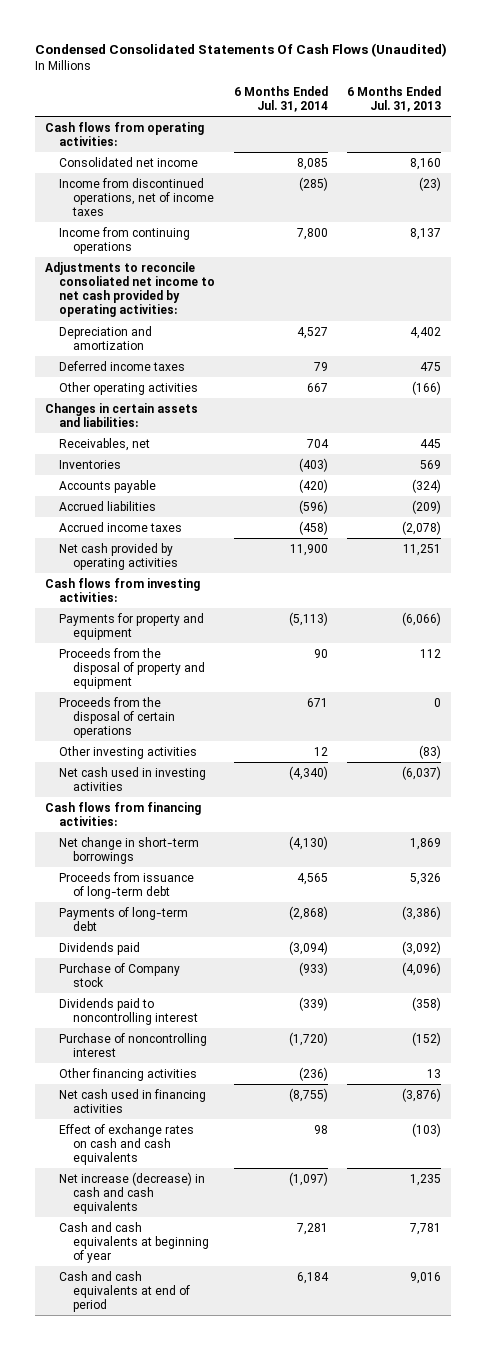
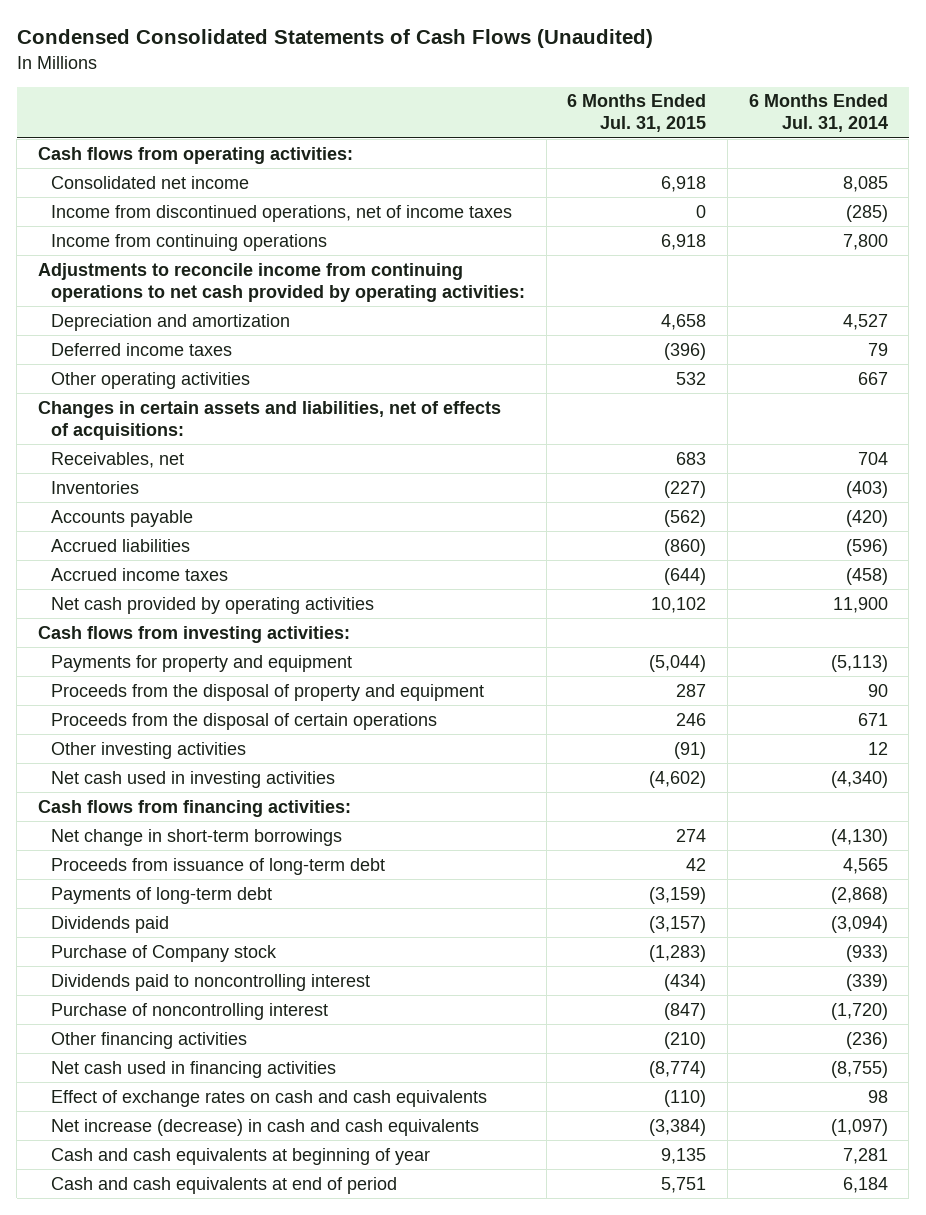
[35,42,448,57] Condensed Consolidated Statements Of Cash Flows (Unaudited) -> [16,29,653,49] Condensed Consolidated Statements of Cash Flows (Unaudited)
[347,86,442,113] 6 Months Ended Jul. 31, 2013 -> none
none -> [567,94,707,133] 6 Months Ended Jul. 31, 2015
[44,261,215,318] Adjustments to reconcile consoliated net income to net cash provided by operating activities: -> [37,262,525,302] Adjustments to reconcile income from continuing operations to net cash provided by operating activities:
[44,402,198,427] Changes in certain assets and liabilities: -> [37,400,501,440] Changes in certain assets and liabilities, net of effects of acquisitions:

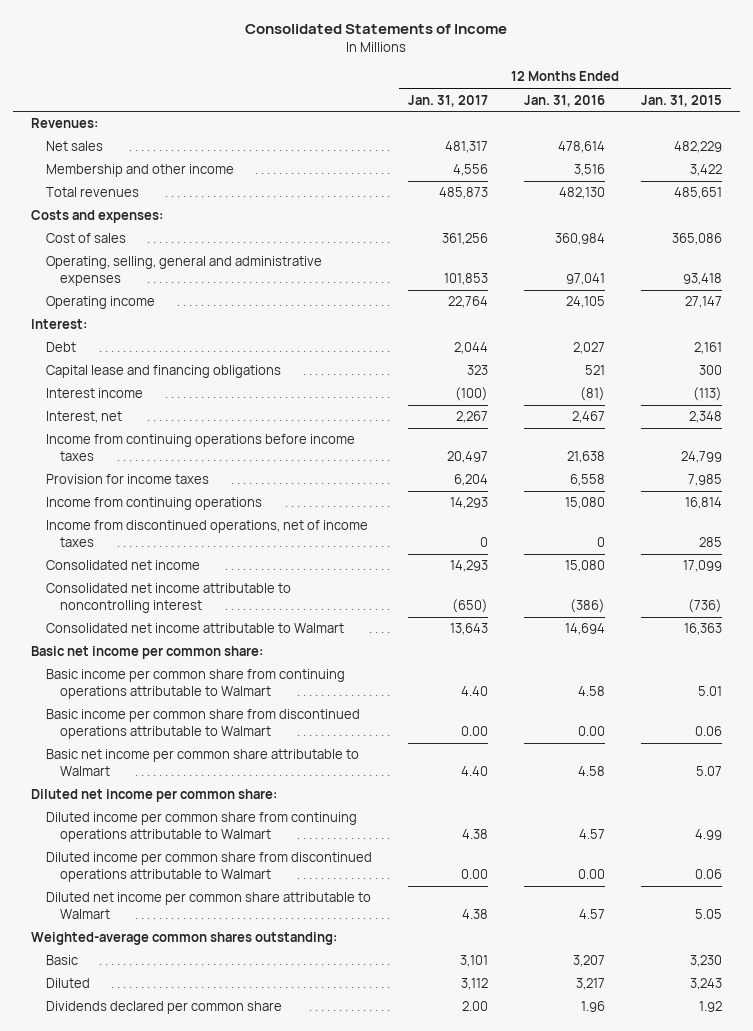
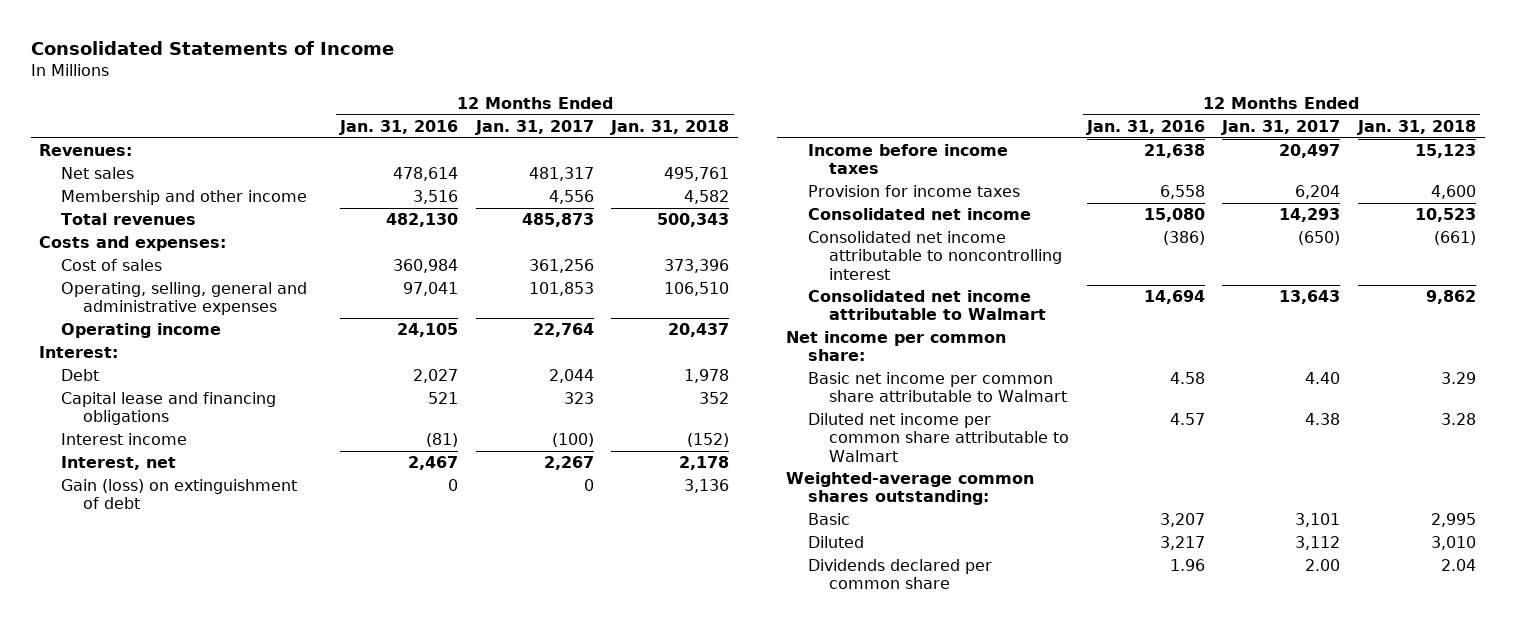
[640,94,722,107] Jan. 31, 2015 -> none
none -> [610,120,730,136] Jan. 31, 2018
none -> [61,479,298,510] Gain (loss) on extinguishment of debt
[45,434,355,461] Income from continuing operations before income taxes -> [807,144,1008,175] Income before income taxes
[45,497,262,511] Income from continuing operations -> none
[45,520,368,547] Income from discontinued operations, net of income taxes -> none
[45,669,345,699] Basic income per common share from continuing operations attributable to Walmart -> none
[45,709,360,739] Basic income per common share from discontinued operations attributable to Walmart -> none
[31,646,264,660] Basic net income per common share: -> [785,331,1006,362] Net income per common share:
[31,789,278,803] Diluted net income per common share: -> none
[45,812,357,842] Diluted income per common share from continuing operations attributable to Walmart -> none
[45,852,372,882] Diluted income per common share from discontinued operations attributable to Walmart -> none

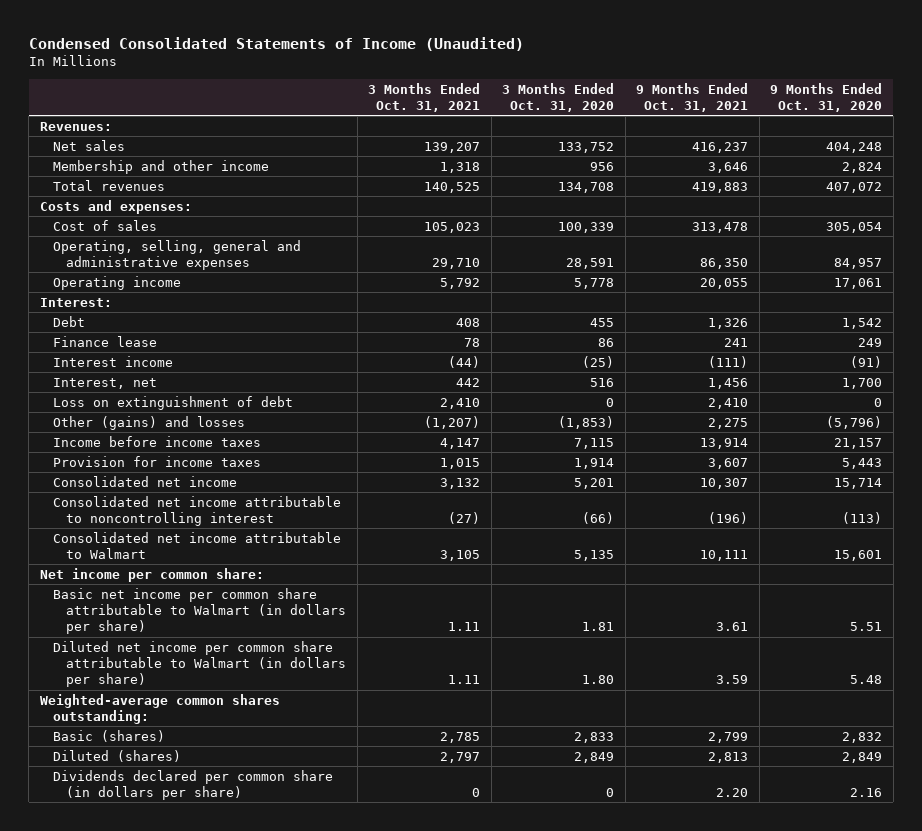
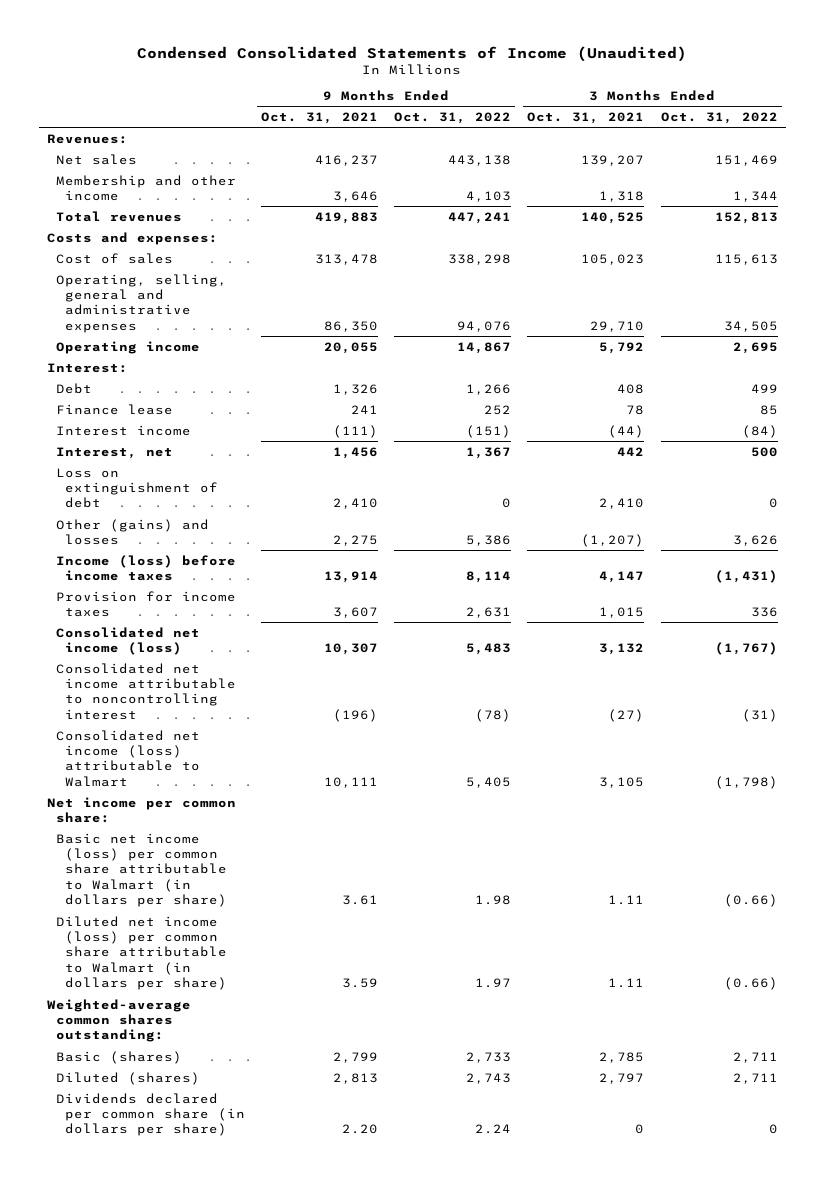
[502,82,615,113] 3 Months Ended Oct. 31, 2020 -> none
[770,82,883,113] 9 Months Ended Oct. 31, 2020 -> none
none -> [394,112,512,125] Oct. 31, 2022
none -> [660,112,778,125] Oct. 31, 2022
[53,435,262,447] Income before income taxes -> [55,554,236,582] Income (loss) before income taxes
[53,475,238,487] Consolidated net income -> [55,626,200,656] Consolidated net income (loss)
[53,531,342,560] Consolidated net income attributable to Walmart -> [55,729,200,787] Consolidated net income (loss) attributable to Walmart
[53,587,347,635] Basic net income per common share attributable to Walmart (in dollars per share) -> [55,832,227,908] Basic net income (loss) per common share attributable to Walmart (in dollars per share)
[53,640,347,688] Diluted net income per common share attributable to Walmart (in dollars per share) -> [55,915,227,991] Diluted net income (loss) per common share attributable to Walmart (in dollars per share)

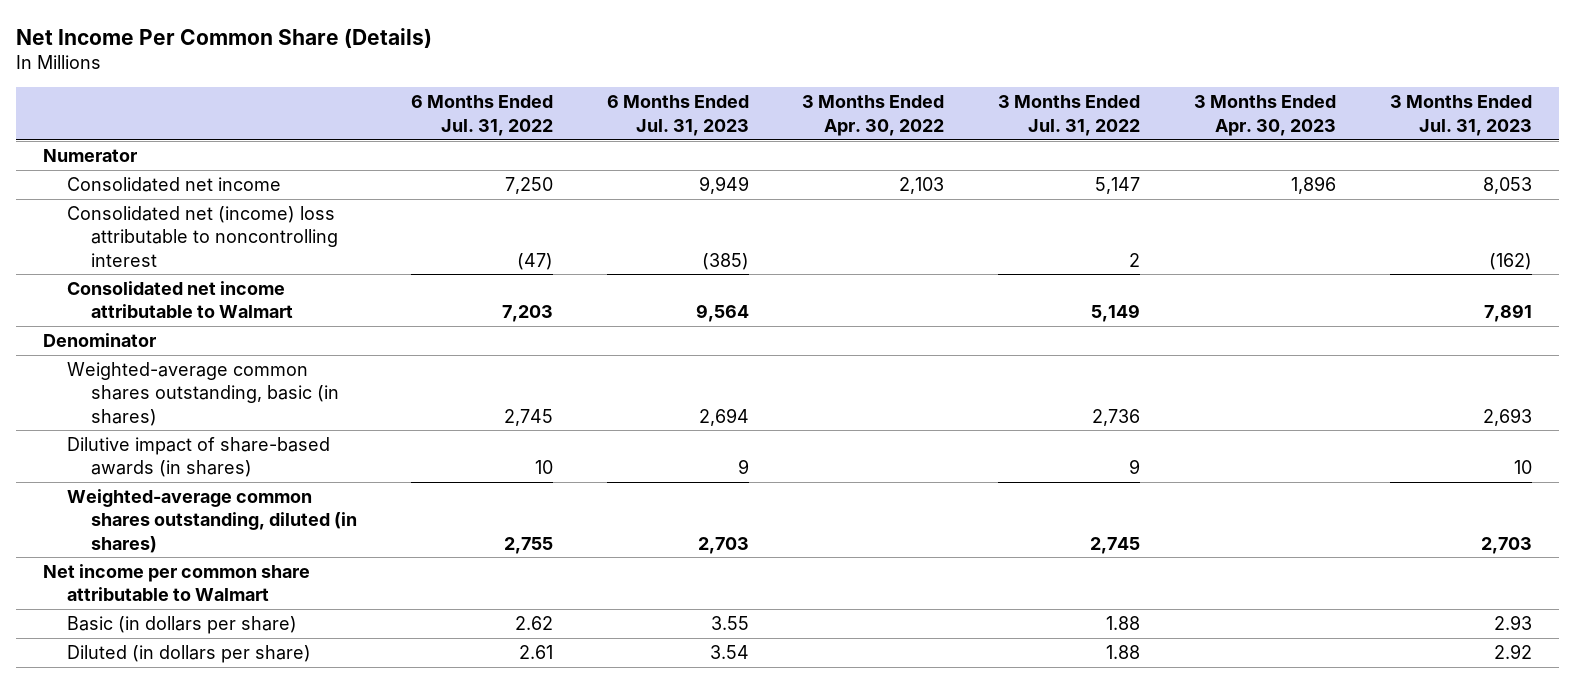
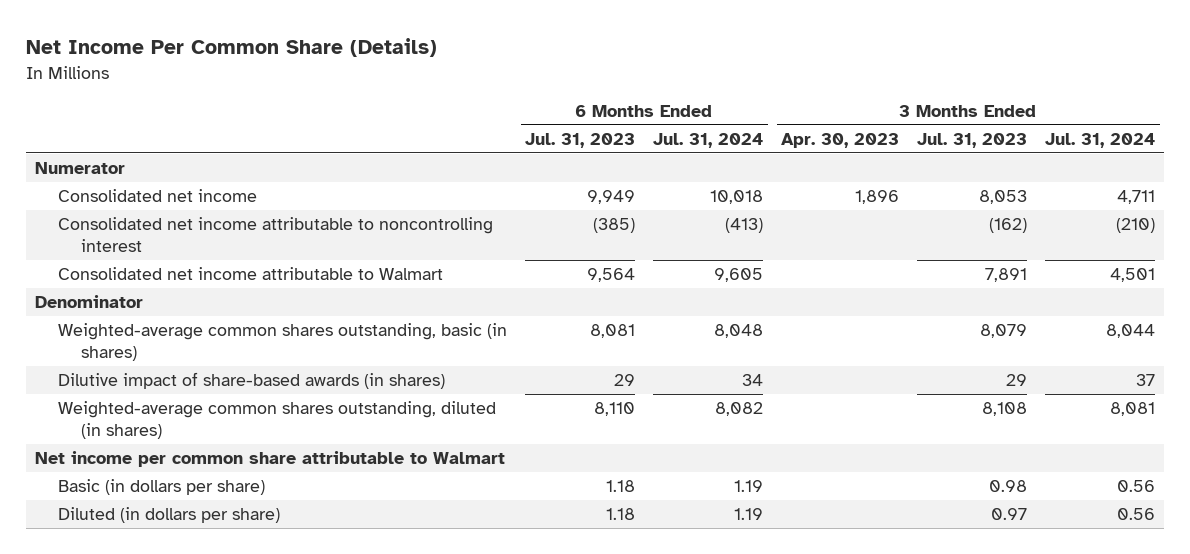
[410,95,553,136] 6 Months Ended Jul. 31, 2022 -> none
[802,95,945,136] 3 Months Ended Apr. 30, 2022 -> none
[998,95,1141,136] 3 Months Ended Jul. 31, 2022 -> none
none -> [653,132,764,148] Jul. 31, 2024
none -> [1045,132,1156,148] Jul. 31, 2024
[67,206,338,267] Consolidated net (income) loss attributable to noncontrolling interest -> [58,217,494,253] Consolidated net income attributable to noncontrolling interest
[698,407,749,426] 2,694 -> [590,324,636,339] 8,081
[1482,407,1532,426] 2,693 -> [980,324,1028,339] 8,079
[737,459,749,475] 9 -> [614,374,636,387] 29
[1513,460,1532,475] 10 -> [1006,374,1028,387] 29
[697,536,749,554] 2,703 -> [594,402,636,417] 8,110
[1480,536,1532,554] 2,703 -> [982,402,1028,417] 8,108
[710,616,749,631] 3.55 -> [606,480,636,493] 1.18
[1493,615,1532,631] 2.93 -> [989,480,1028,493] 0.98
[709,645,749,660] 3.54 -> [606,508,636,521] 1.18
[1493,644,1532,660] 2.92 -> [991,508,1028,521] 0.97

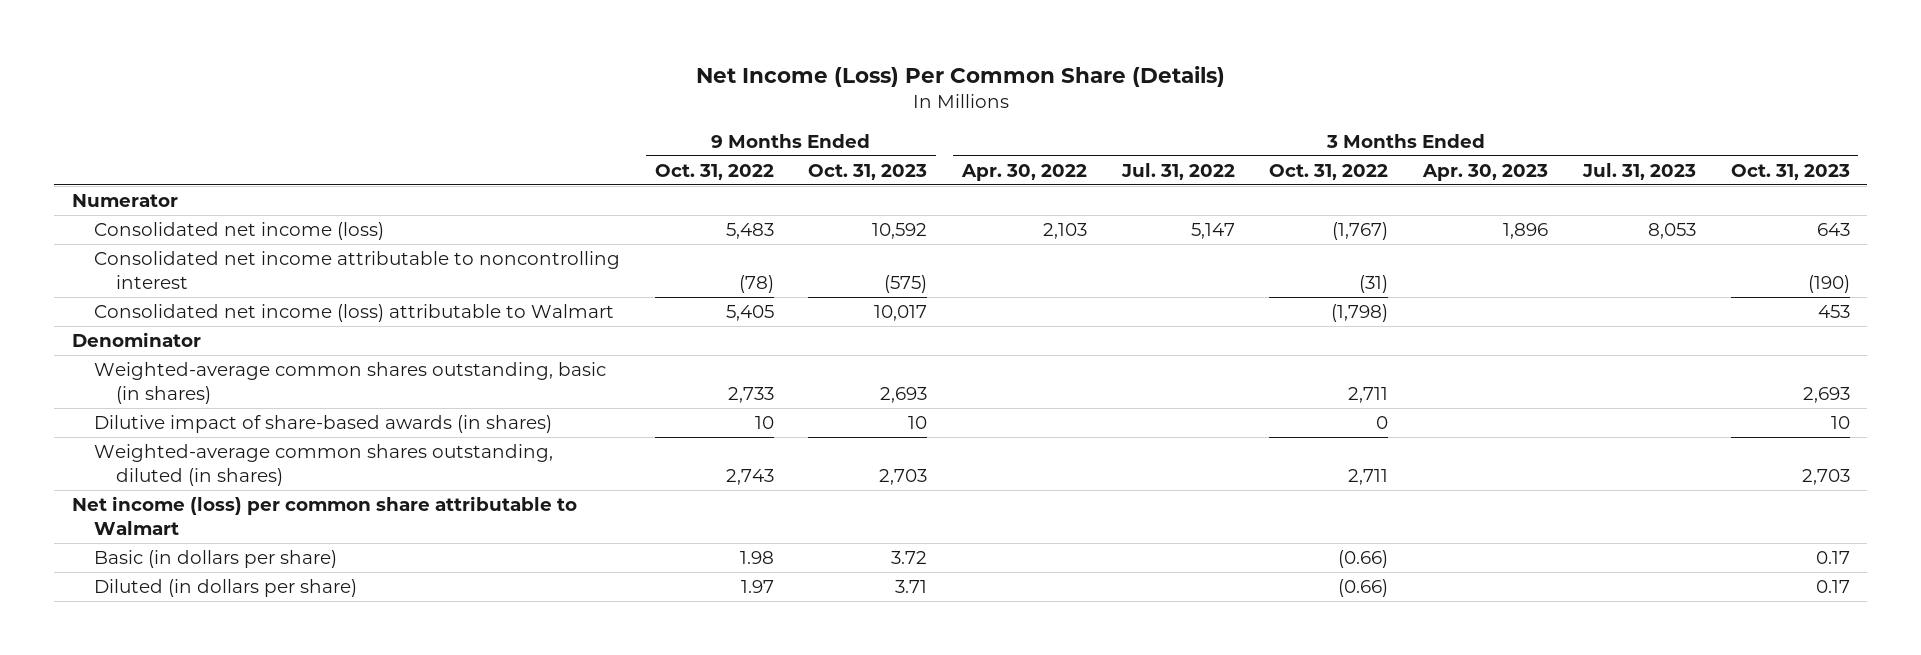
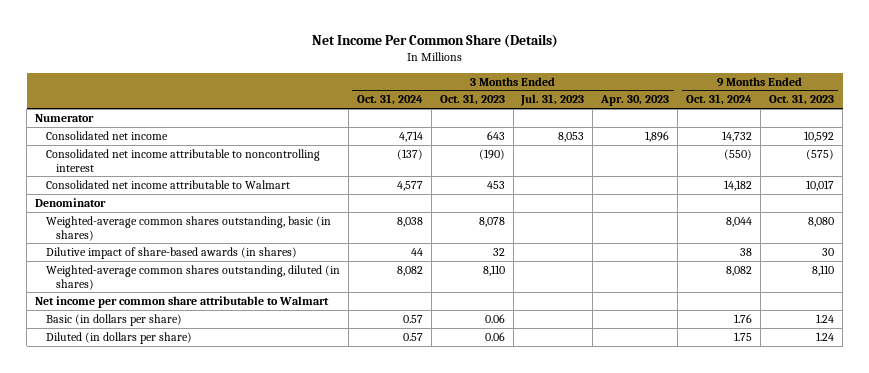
[695,66,1225,88] Net Income (Loss) Per Common Share (Details) -> [311,34,558,49] Net Income Per Common Share (Details)
[654,163,774,180] Oct. 31, 2022 -> none
[960,163,1087,181] Apr. 30, 2022 -> none
[1120,162,1235,180] Jul. 31, 2022 -> none
[1269,163,1389,180] Oct. 31, 2022 -> none
none -> [356,94,423,106] Oct. 31, 2024
none -> [686,94,753,106] Oct. 31, 2024
[93,221,384,240] Consolidated net income (loss) -> [45,130,168,140] Consolidated net income
[93,303,614,322] Consolidated net income (loss) attributable to Walmart -> [45,179,290,189] Consolidated net income attributable to Walmart
[880,387,928,404] 2,693 -> [808,216,835,227] 8,080
[1802,387,1850,404] 2,693 -> [478,216,505,227] 8,078
[908,415,928,429] 10 -> [822,247,835,256] 30
[1830,415,1850,429] 10 -> [492,247,505,256] 32
[879,469,928,486] 2,703 -> [812,264,835,276] 8,110
[1801,469,1850,486] 2,703 -> [482,264,505,276] 8,110
[71,495,577,536] Net income (loss) per common share attributable to Walmart -> [35,295,330,308] Net income per common share attributable to Walmart
[891,550,928,564] 3.72 -> [816,313,835,323] 1.24
[1815,550,1850,564] 0.17 -> [484,313,505,323] 0.06
[895,579,928,593] 3.71 -> [816,331,835,341] 1.24
[1815,579,1850,593] 0.17 -> [484,331,505,341] 0.06

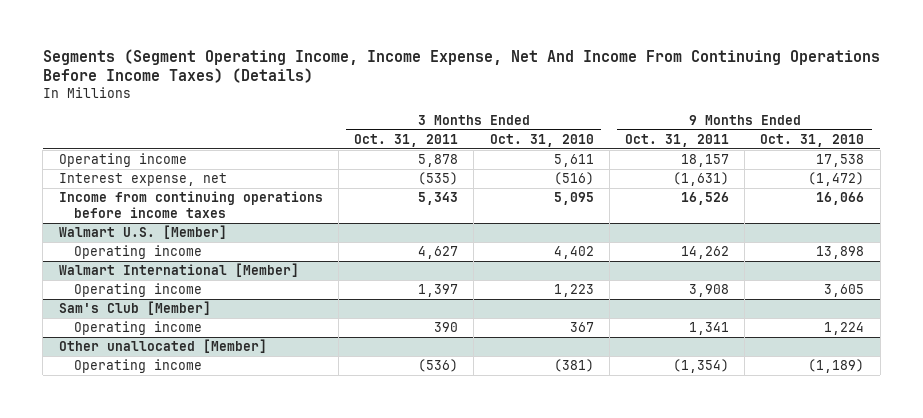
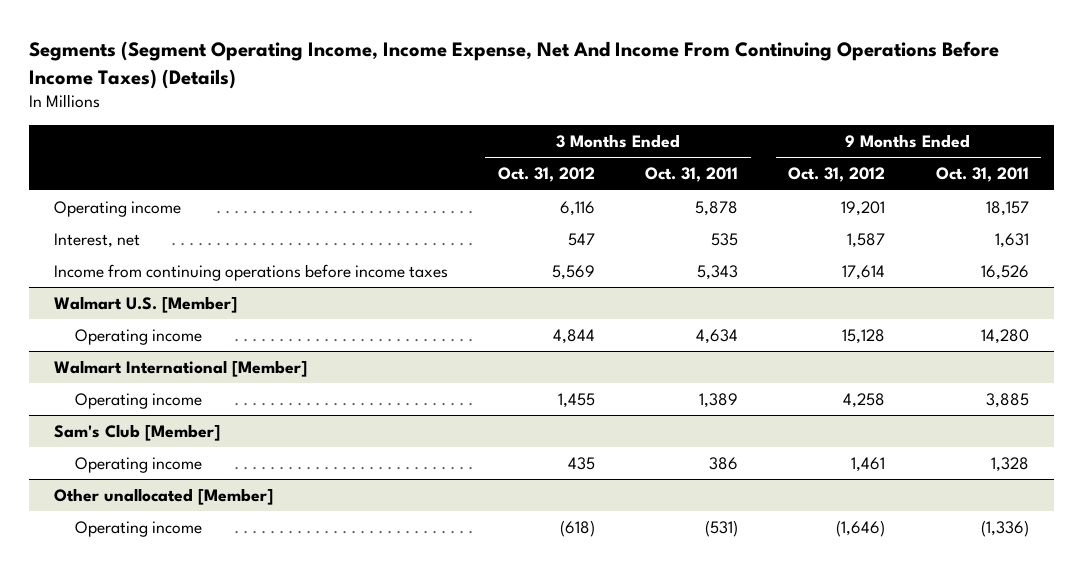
[489,133,594,147] Oct. 31, 2010 -> none
[760,133,865,147] Oct. 31, 2010 -> none
none -> [497,167,595,183] Oct. 31, 2012
none -> [788,167,886,183] Oct. 31, 2012
[58,173,227,187] Interest expense, net -> [53,232,140,248] Interest, net
[418,172,459,186] (535) -> [711,232,739,246] 535
[672,172,729,187] (1,631) -> [994,232,1029,248] 1,631
[418,246,459,260] 4,627 -> [696,328,739,344] 4,634
[680,246,729,260] 14,262 -> [980,328,1029,344] 14,280
[418,284,459,298] 1,397 -> [699,392,739,408] 1,389
[688,284,729,298] 3,908 -> [985,392,1029,408] 3,885
[434,322,459,333] 390 -> [709,456,739,470] 386
[688,322,729,336] 1,341 -> [990,456,1029,472] 1,328
[418,359,459,373] (536) -> [705,519,739,537] (531)
[672,359,729,374] (1,354) -> [980,519,1029,537] (1,336)

